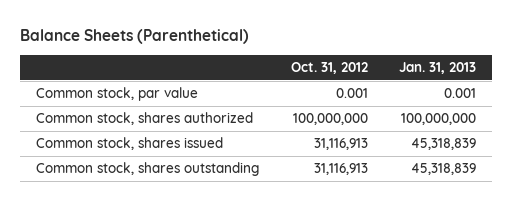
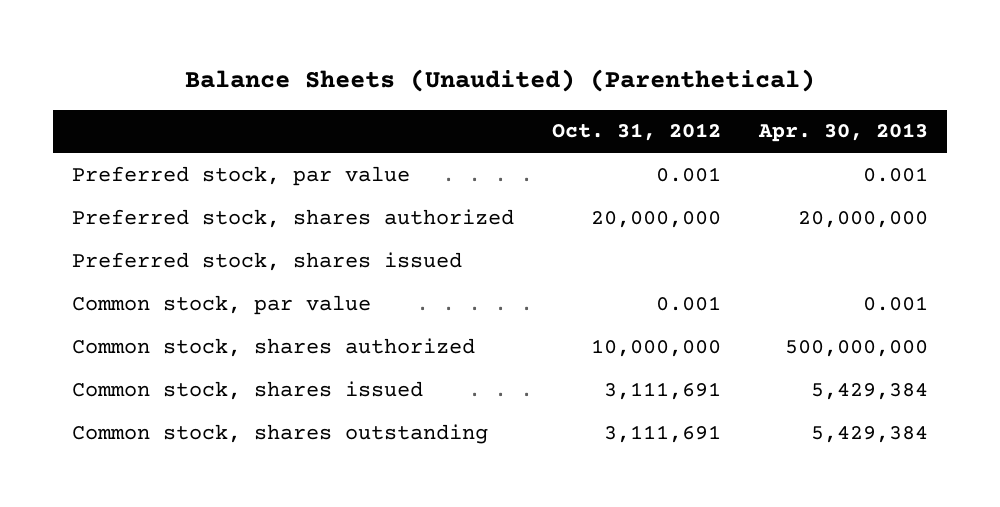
[20,29,250,45] Balance Sheets (Parenthetical) -> [184,69,815,93] Balance Sheets (Unaudited) (Parenthetical)
[399,62,477,75] Jan. 31, 2013 -> none
none -> [757,123,928,143] Apr. 30, 2013
none -> [71,165,410,186] Preferred stock, par value
none -> [71,208,514,228] Preferred stock, shares authorized
none -> [71,251,462,271] Preferred stock, shares issued
[292,113,368,126] 100,000,000 -> [590,338,721,357] 10,000,000
[313,138,368,151] 31,116,913 -> [603,381,721,400] 3,111,691
[313,163,368,176] 31,116,913 -> [603,424,721,443] 3,111,691

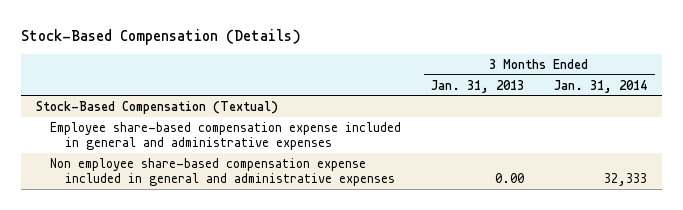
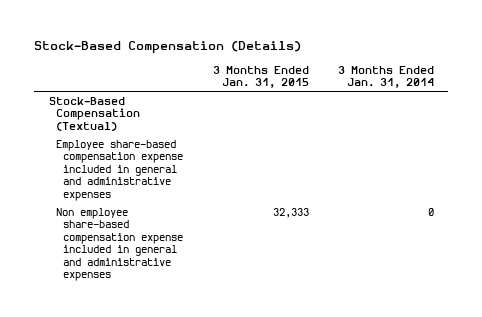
[431,79,525,93] Jan. 31, 2013 -> none
none -> [212,65,309,89] 3 Months Ended Jan. 31, 2015
[604,172,648,186] 32,333 -> [427,207,434,216] 0

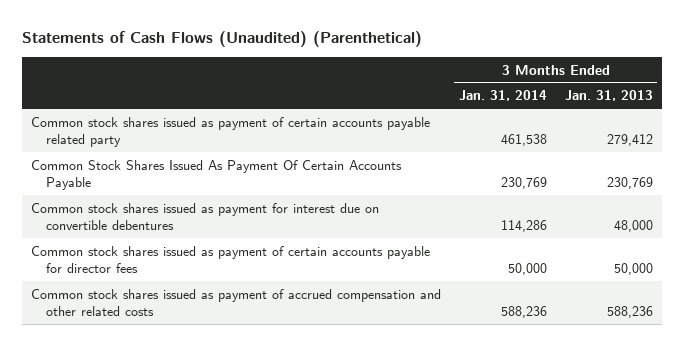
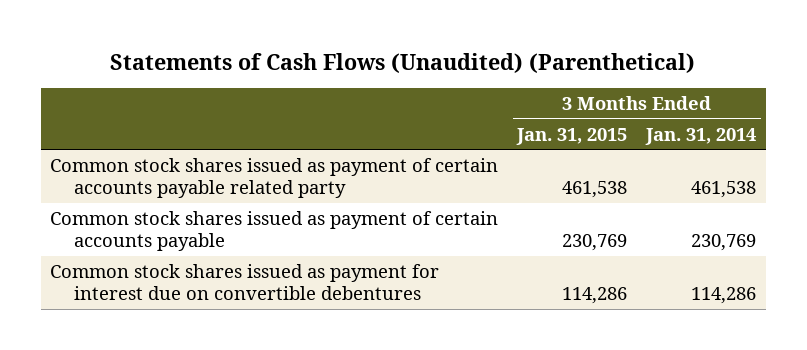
[564,90,653,102] Jan. 31, 2013 -> none
none -> [516,127,628,145] Jan. 31, 2015
[31,159,403,190] Common Stock Shares Issued As Payment Of Certain Accounts Payable -> [50,210,499,251] Common stock shares issued as payment of certain accounts payable
[31,245,431,273] Common stock shares issued as payment of certain accounts payable for director fees -> none
[31,288,442,316] Common stock shares issued as payment of accrued compensation and other related costs -> none

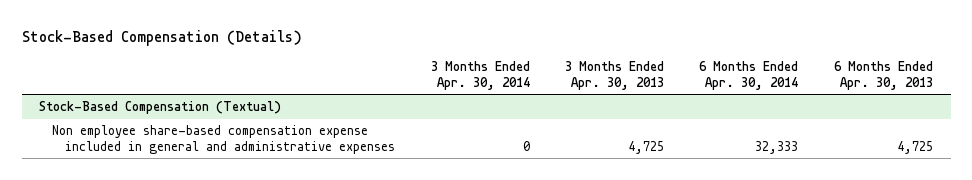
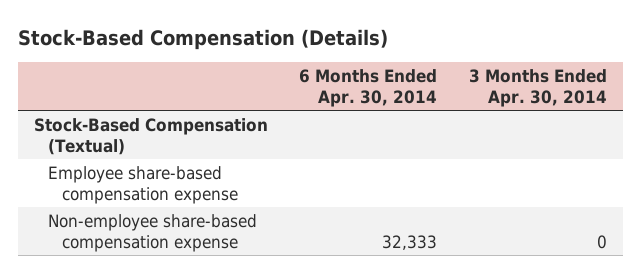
[565,61,665,90] 3 Months Ended Apr. 30, 2013 -> none
[833,61,933,90] 6 Months Ended Apr. 30, 2013 -> none
none -> [48,165,239,205] Employee share-based compensation expense
[52,125,396,155] Non employee share-based compensation expense included in general and administrative expenses -> [48,213,258,253] Non-employee share-based compensation expense

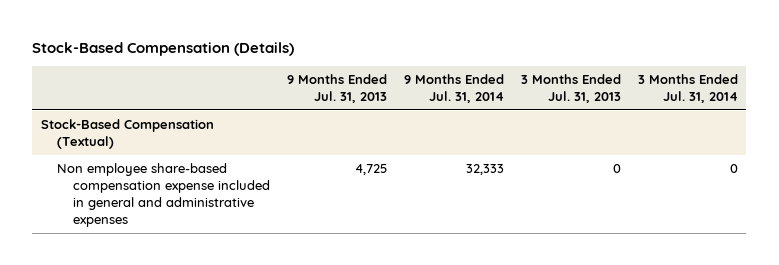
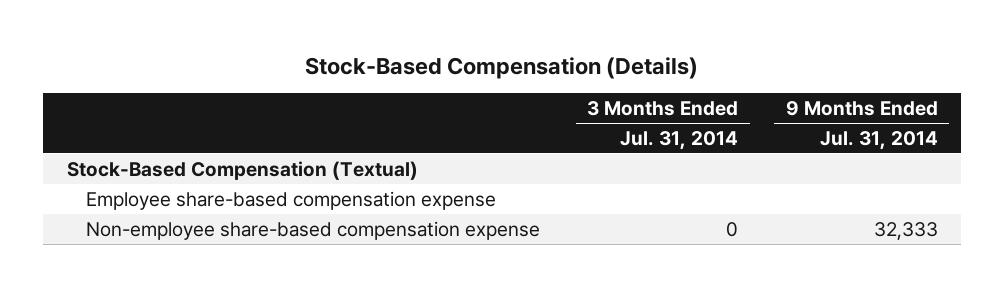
[286,73,387,103] 9 Months Ended Jul. 31, 2013 -> none
[520,73,621,103] 3 Months Ended Jul. 31, 2013 -> none
none -> [86,190,497,210] Employee share-based compensation expense
[56,163,270,227] Non employee share-based compensation expense included in general and administrative expenses -> [86,220,541,240] Non-employee share-based compensation expense

